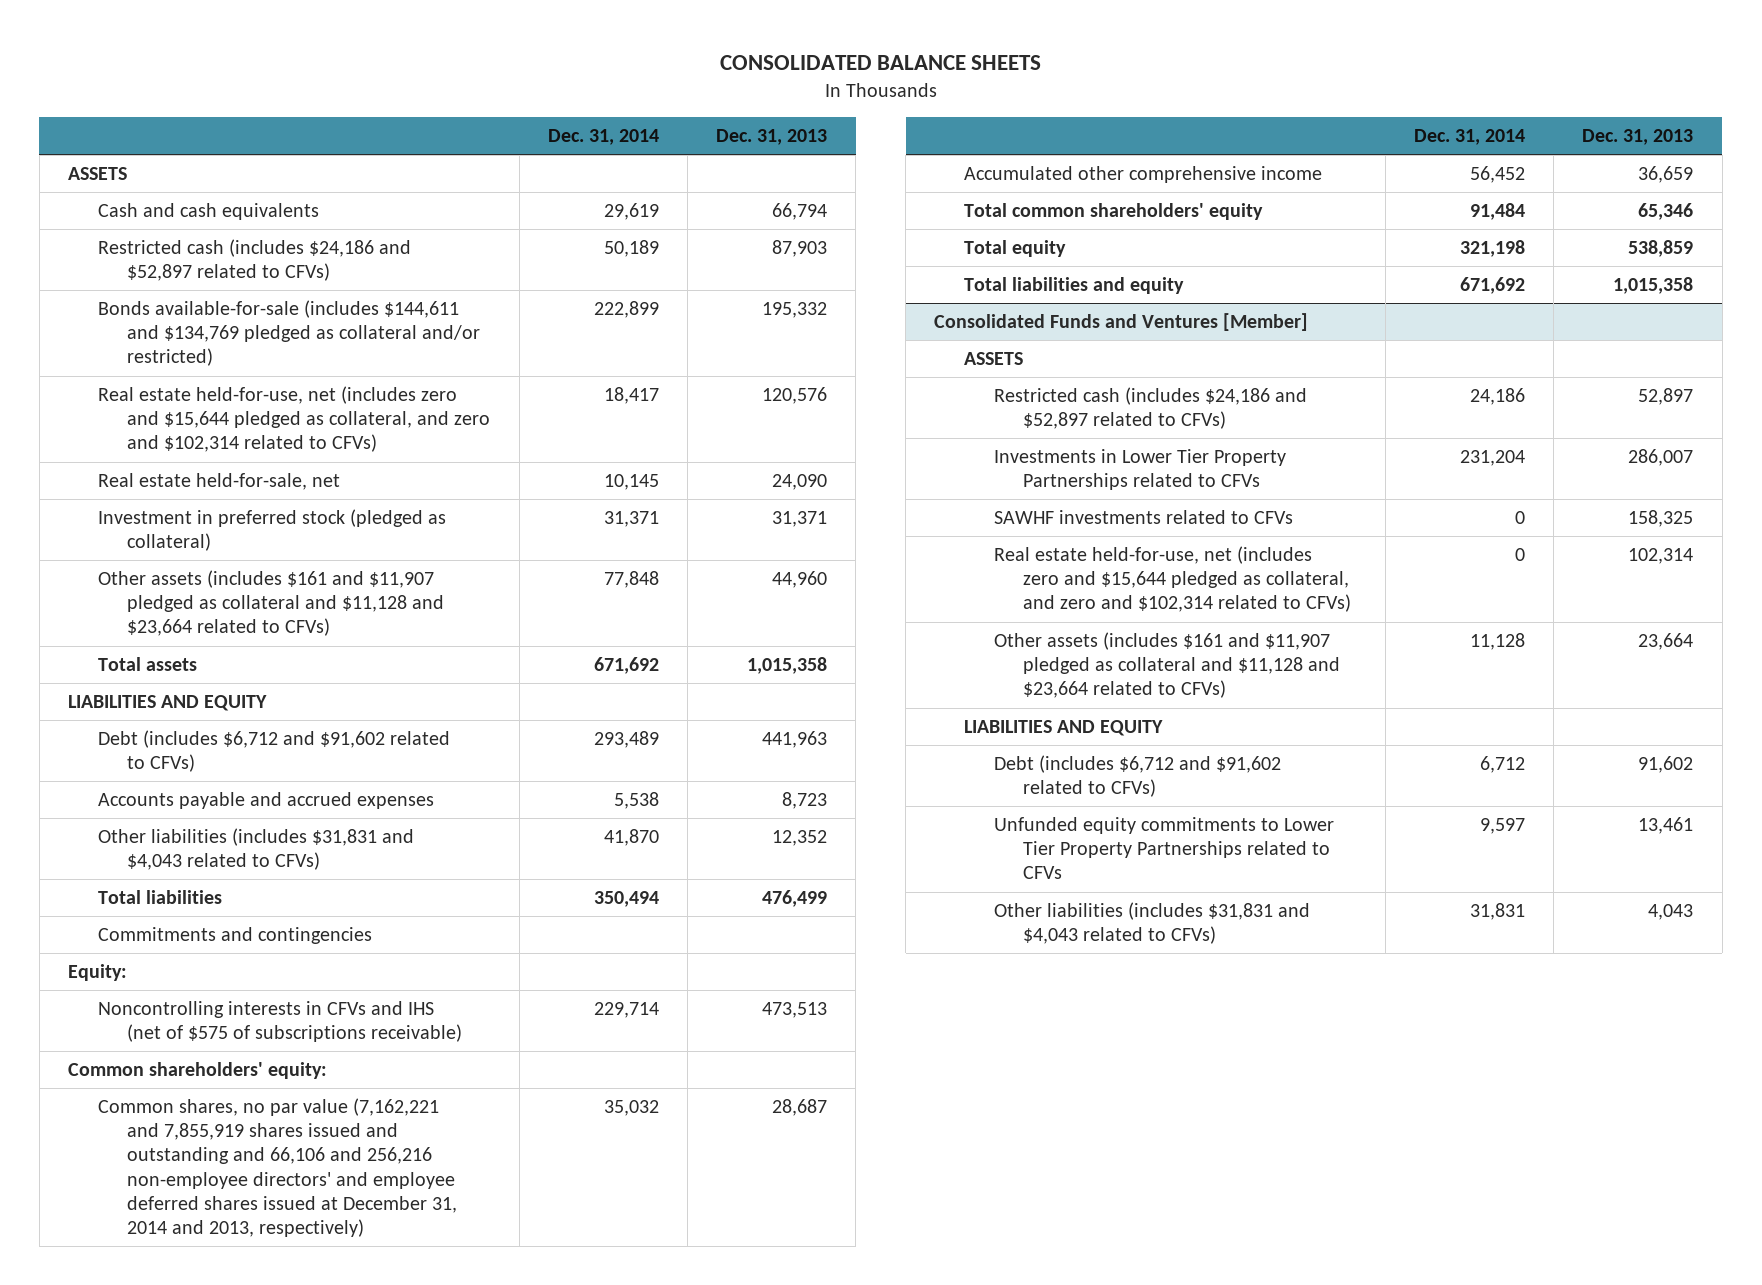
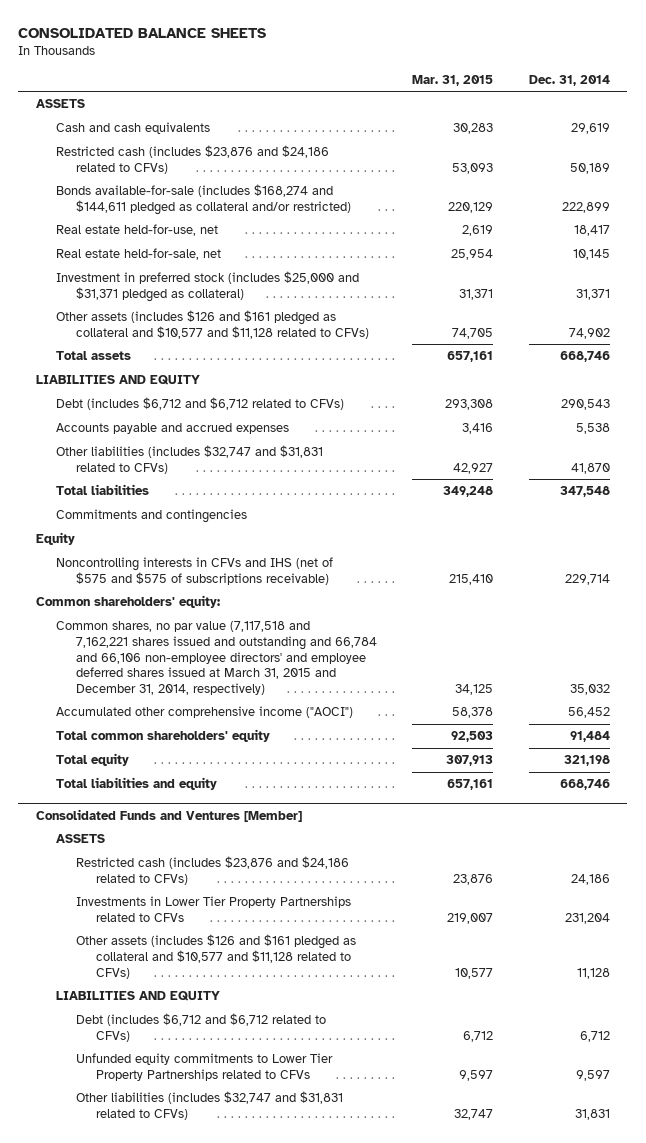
[716,128,828,145] Dec. 31, 2013 -> none
none -> [412,74,494,86] Mar. 31, 2015
[97,239,411,282] Restricted cash (includes $24,186 and $52,897 related to CFVs) -> [55,145,329,174] Restricted cash (includes $23,876 and $24,186 related to CFVs)
[97,300,481,367] Bonds available-for-sale (includes $144,611 and $134,769 pledged as collateral and/or restricted) -> [55,184,352,215] Bonds available-for-sale (includes $168,274 and $144,611 pledged as collateral and/or restricted)
[97,386,491,453] Real estate held-for-use, net (includes zero and $15,644 pledged as collateral, and zero and $102,314 related to CFVs) -> [55,224,218,237] Real estate held-for-use, net
[97,509,446,552] Investment in preferred stock (pledged as collateral) -> [55,271,359,302] Investment in preferred stock (includes $25,000 and $31,371 pledged as collateral)
[97,570,445,637] Other assets (includes $161 and $11,907 pledged as collateral and $11,128 and $23,664 related to CFVs) -> [55,310,370,339] Other assets (includes $126 and $161 pledged as collateral and $10,577 and $11,128 related to CFVs)
[603,571,659,589] 77,848 -> [568,327,610,339] 74,902
[593,657,659,675] 671,692 -> [559,351,610,363] 668,746
[97,730,450,773] Debt (includes $6,712 and $91,602 related to CFVs) -> [55,397,344,411] Debt (includes $6,712 and $6,712 related to CFVs)
[593,731,659,749] 293,489 -> [560,399,610,411] 290,543
[97,828,414,871] Other liabilities (includes $31,831 and $4,043 related to CFVs) -> [55,445,323,474] Other liabilities (includes $32,747 and $31,831 related to CFVs)
[593,891,659,908] 350,494 -> [559,486,610,498] 347,548
[68,964,128,982] Equity: -> [35,532,75,546] Equity
[97,1001,463,1043] Noncontrolling interests in CFVs and IHS (net of $575 of subscriptions receivable) -> [55,557,333,585] Noncontrolling interests in CFVs and IHS (net of $575 and $575 of subscriptions receivable)
[97,1098,458,1238] Common shares, no par value (7,162,221 and 7,855,919 shares issued and outstanding and 66,106 and 256,216 non-employee directors' and employee deferred shares issued at December 31, 2014 and 2013, respectively) -> [55,621,378,695] Common shares, no par value (7,117,518 and 7,162,221 shares issued and outstanding and 66,784 and 66,106 non-employee directors' and employee deferred shares issued at March 31, 2015 and December 31, 2014, respectively)
[963,166,1322,184] Accumulated other comprehensive income -> [55,706,353,719] Accumulated other comprehensive income ("AOCI")
[1460,277,1526,295] 671,692 -> [559,779,610,791] 668,746
[993,387,1307,430] Restricted cash (includes $24,186 and $52,897 related to CFVs) -> [76,856,350,885] Restricted cash (includes $23,876 and $24,186 related to CFVs)
[993,510,1293,525] SAWHF investments related to CFVs -> none
[993,546,1352,613] Real estate held-for-use, net (includes zero and $15,644 pledged as collateral, and zero and $102,314 related to CFVs) -> none
[993,632,1341,699] Other assets (includes $161 and $11,907 pledged as collateral and $11,128 and $23,664 related to CFVs) -> [76,934,357,979] Other assets (includes $126 and $161 pledged as collateral and $10,577 and $11,128 related to CFVs)
[993,755,1281,798] Debt (includes $6,712 and $91,602 related to CFVs) -> [76,1013,327,1042] Debt (includes $6,712 and $6,712 related to CFVs)
[993,902,1310,945] Other liabilities (includes $31,831 and $4,043 related to CFVs) -> [76,1091,344,1120] Other liabilities (includes $32,747 and $31,831 related to CFVs)

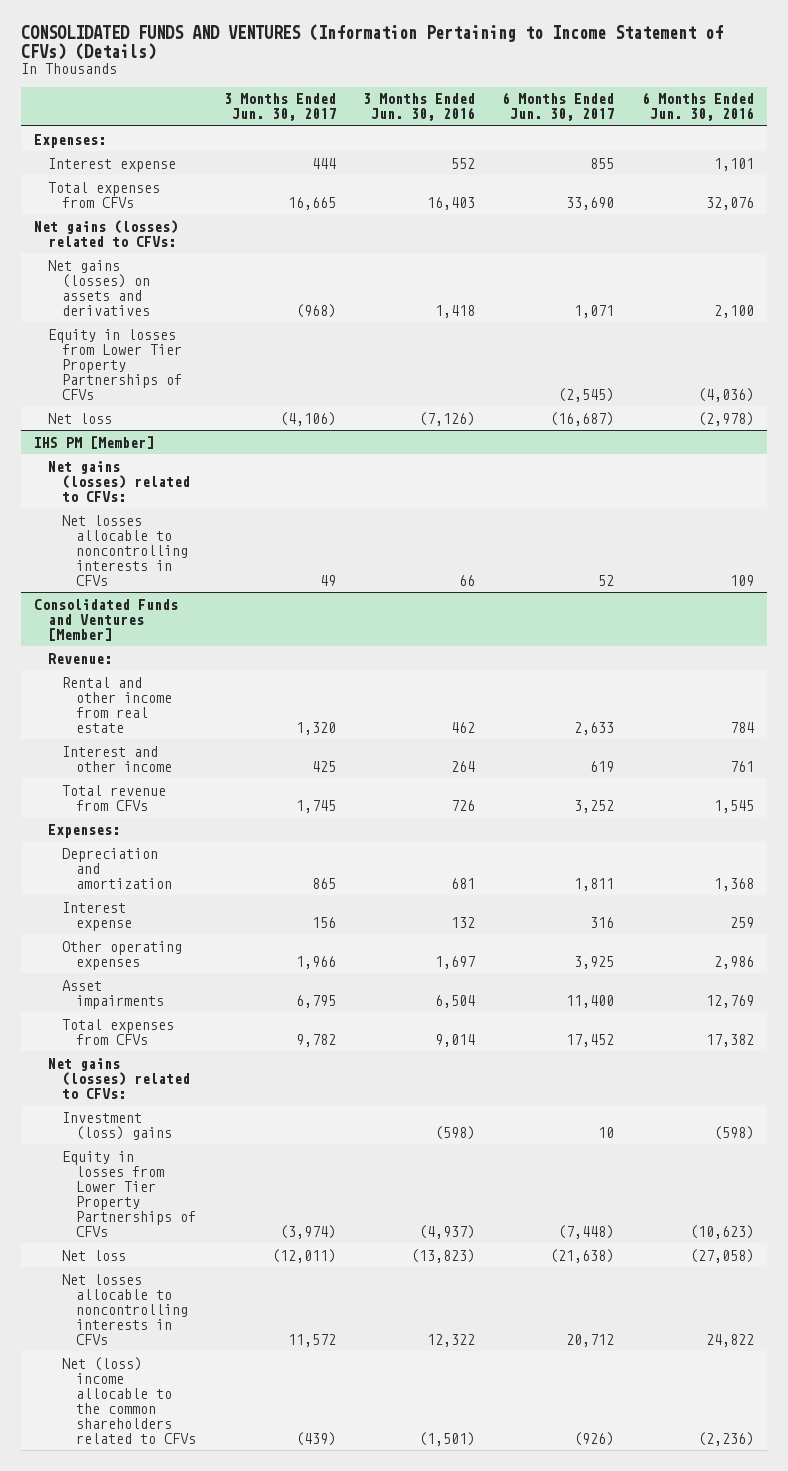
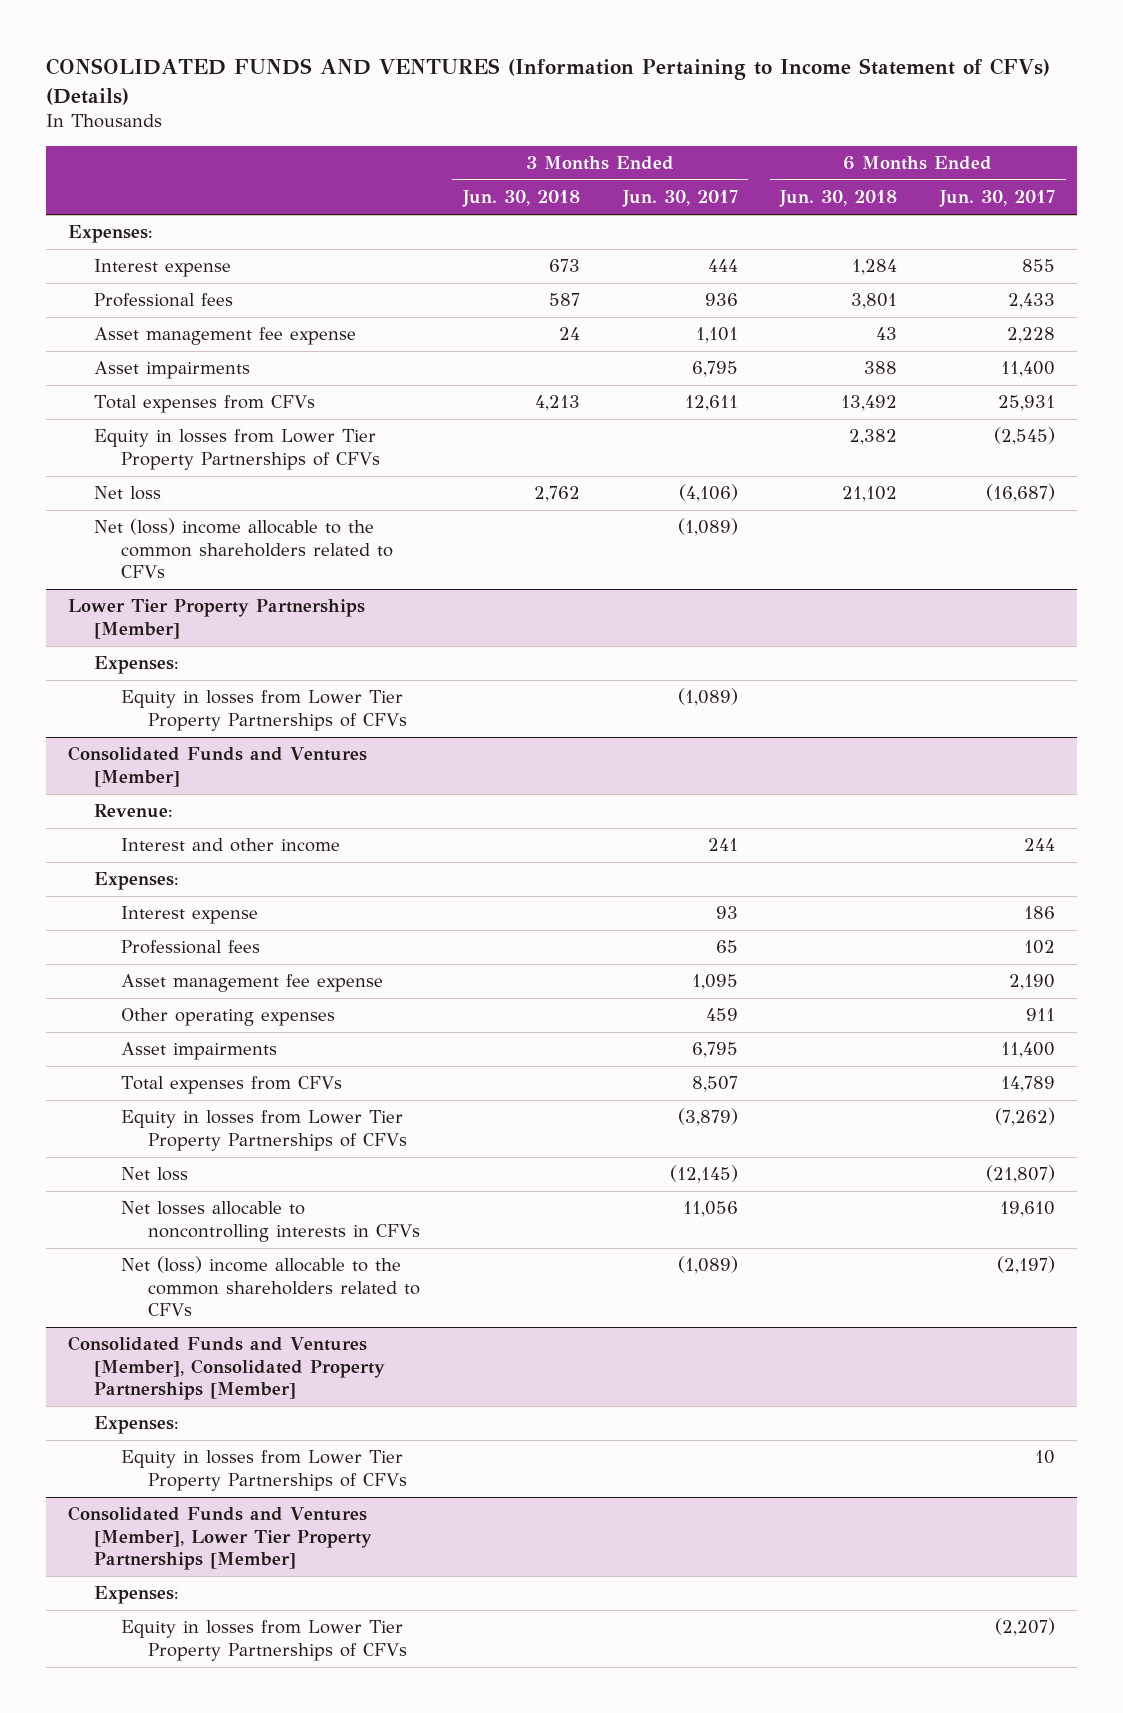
[363,93,476,122] 3 Months Ended Jun. 30, 2016 -> none
[641,92,754,122] 6 Months Ended Jun. 30, 2016 -> none
none -> [461,190,580,208] Jun. 30, 2018
none -> [779,190,898,208] Jun. 30, 2018
[34,219,179,247] Net gains (losses) related to CFVs: -> none
[48,259,151,316] Net gains (losses) on assets and derivatives -> none
none -> [94,293,234,308] Professional fees
none -> [94,327,357,346] Asset management fee expense
none -> [94,361,251,380] Asset impairments
[287,196,336,210] 16,665 -> [684,395,738,412] 12,611
[566,196,615,210] 33,690 -> [998,395,1056,412] 25,931
[34,435,155,449] IHS PM [Member] -> none
[48,460,191,502] Net gains (losses) related to CFVs: -> none
[62,514,189,586] Net losses allocable to noncontrolling interests in CFVs -> none
none -> [94,518,394,579] Net (loss) income allocable to the common shareholders related to CFVs
none -> [67,599,365,639] Lower Tier Property Partnerships [Member]
none -> [94,656,180,675] Expenses:
none -> [121,690,408,731] Equity in losses from Lower Tier Property Partnerships of CFVs
[62,676,173,733] Rental and other income from real estate -> none
[62,784,167,811] Total revenue from CFVs -> none
[311,760,336,772] 425 -> [707,838,738,852] 241
[590,760,615,772] 619 -> [1024,838,1056,852] 244
[62,847,173,889] Depreciation and amortization -> none
[311,916,336,928] 156 -> [715,906,738,920] 93
[590,916,615,928] 316 -> [1024,906,1056,920] 186
none -> [121,940,261,955] Professional fees
none -> [121,974,384,993] Asset management fee expense
[295,955,336,969] 1,966 -> [705,1008,738,1022] 459
[574,955,615,969] 3,925 -> [1026,1008,1056,1022] 911
[48,1057,191,1099] Net gains (losses) related to CFVs: -> none
[62,1111,173,1140] Investment (loss) gains -> none
[295,1033,336,1047] 9,782 -> [691,1076,738,1093] 8,507
[566,1033,615,1047] 17,452 -> [1001,1076,1056,1093] 14,789
[279,1224,336,1239] (3,974) -> [677,1108,738,1127] (3,879)
[558,1224,615,1239] (7,448) -> [995,1108,1056,1127] (7,262)
[271,1248,336,1263] (12,011) -> [669,1165,738,1184] (12,145)
[550,1248,615,1263] (21,638) -> [986,1165,1056,1184] (21,807)
[287,1333,336,1347] 11,572 -> [682,1201,738,1218] 11,056
[566,1333,615,1347] 20,712 -> [1000,1201,1056,1218] 19,610
[295,1431,336,1446] (439) -> [677,1256,738,1275] (1,089)
[574,1431,615,1446] (926) -> [997,1256,1056,1275] (2,197)
none -> [67,1336,386,1401] Consolidated Funds and Ventures [Member], Consolidated Property Partnerships [Member]
none -> [94,1416,180,1435] Expenses:
none -> [121,1450,408,1491] Equity in losses from Lower Tier Property Partnerships of CFVs
none -> [67,1506,373,1571] Consolidated Funds and Ventures [Member], Lower Tier Property Partnerships [Member]
none -> [94,1586,180,1605] Expenses:
none -> [121,1620,408,1661] Equity in losses from Lower Tier Property Partnerships of CFVs

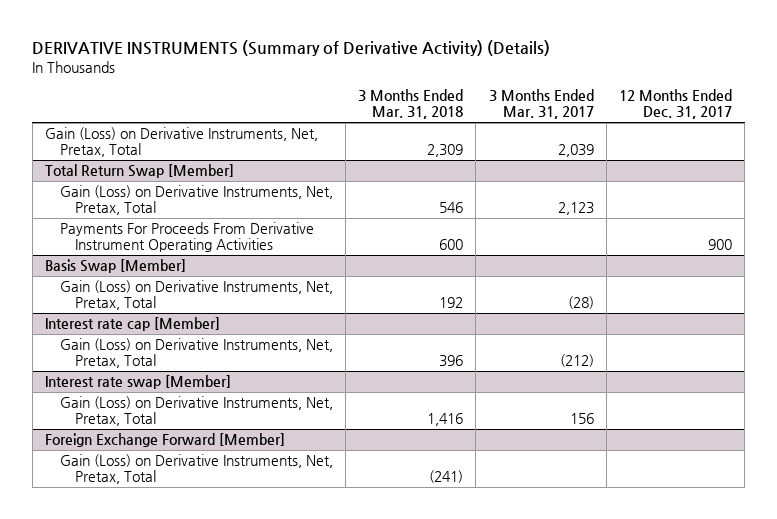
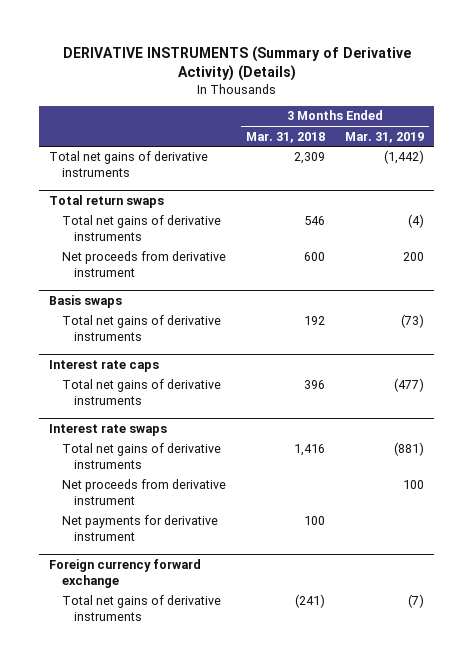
[488,89,594,120] 3 Months Ended Mar. 31, 2017 -> none
[619,89,733,120] 12 Months Ended Dec. 31, 2017 -> none
none -> [345,131,425,143] Mar. 31, 2019
[59,222,314,253] Payments For Proceeds From Derivative Instrument Operating Activities -> none
[45,127,319,158] Gain (Loss) on Derivative Instruments, Net, Pretax, Total -> [49,151,209,178] Total net gains of derivative instruments
[45,164,235,179] Total Return Swap [Member] -> [49,195,165,209] Total return swaps
[59,185,333,216] Gain (Loss) on Derivative Instruments, Net, Pretax, Total -> [61,215,221,242] Total net gains of derivative instruments
none -> [61,251,226,278] Net proceeds from derivative instrument
[45,259,187,274] Basis Swap [Member] -> [49,295,123,309] Basis swaps
[59,280,333,311] Gain (Loss) on Derivative Instruments, Net, Pretax, Total -> [61,315,221,342] Total net gains of derivative instruments
[45,317,221,332] Interest rate cap [Member] -> [49,360,160,373] Interest rate caps
[59,338,333,369] Gain (Loss) on Derivative Instruments, Net, Pretax, Total -> [61,379,221,406] Total net gains of derivative instruments
[45,375,232,390] Interest rate swap [Member] -> [49,424,168,437] Interest rate swaps
[59,396,333,427] Gain (Loss) on Derivative Instruments, Net, Pretax, Total -> [61,443,221,470] Total net gains of derivative instruments
none -> [61,479,226,506] Net proceeds from derivative instrument
none -> [61,515,218,542] Net payments for derivative instrument
[45,433,286,448] Foreign Exchange Forward [Member] -> [49,559,202,588] Foreign currency forward exchange
[59,454,333,485] Gain (Loss) on Derivative Instruments, Net, Pretax, Total -> [61,595,221,622] Total net gains of derivative instruments

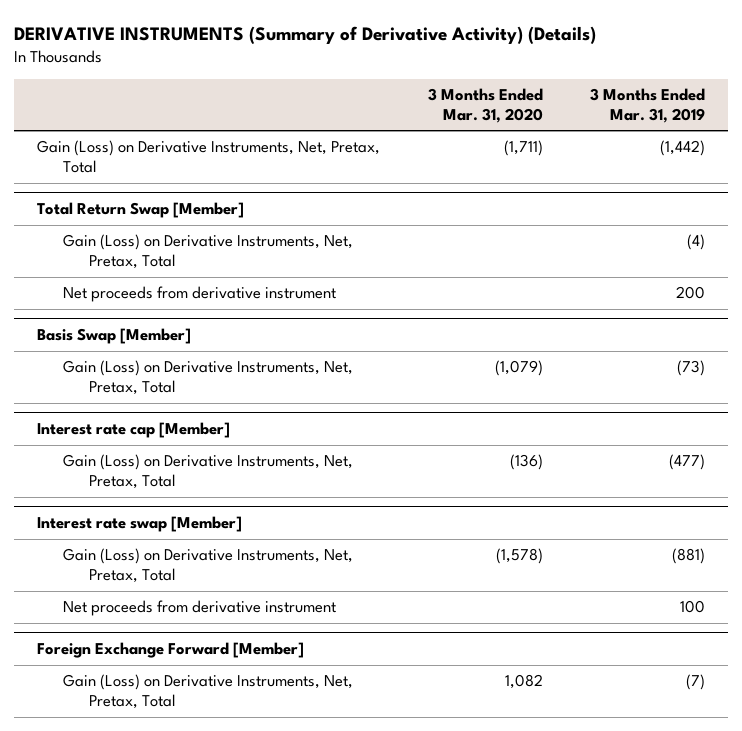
[245,131,325,143] Mar. 31, 2018 -> none
none -> [427,87,543,123] 3 Months Ended Mar. 31, 2020
[49,151,209,178] Total net gains of derivative instruments -> [37,140,381,174] Gain (Loss) on Derivative Instruments, Net, Pretax, Total
[49,195,165,209] Total return swaps -> [37,202,245,219] Total Return Swap [Member]
[61,215,221,242] Total net gains of derivative instruments -> [63,234,354,270] Gain (Loss) on Derivative Instruments, Net, Pretax, Total
[49,295,123,309] Basis swaps -> [37,328,192,345] Basis Swap [Member]
[61,315,221,342] Total net gains of derivative instruments -> [63,360,354,396] Gain (Loss) on Derivative Instruments, Net, Pretax, Total
[49,360,160,373] Interest rate caps -> [37,422,231,439] Interest rate cap [Member]
[61,379,221,406] Total net gains of derivative instruments -> [63,454,354,490] Gain (Loss) on Derivative Instruments, Net, Pretax, Total
[49,424,168,437] Interest rate swaps -> [37,516,243,533] Interest rate swap [Member]
[61,443,221,470] Total net gains of derivative instruments -> [63,548,354,584] Gain (Loss) on Derivative Instruments, Net, Pretax, Total
[61,515,218,542] Net payments for derivative instrument -> none
[49,559,202,588] Foreign currency forward exchange -> [37,642,305,659] Foreign Exchange Forward [Member]
[61,595,221,622] Total net gains of derivative instruments -> [63,674,354,710] Gain (Loss) on Derivative Instruments, Net, Pretax, Total

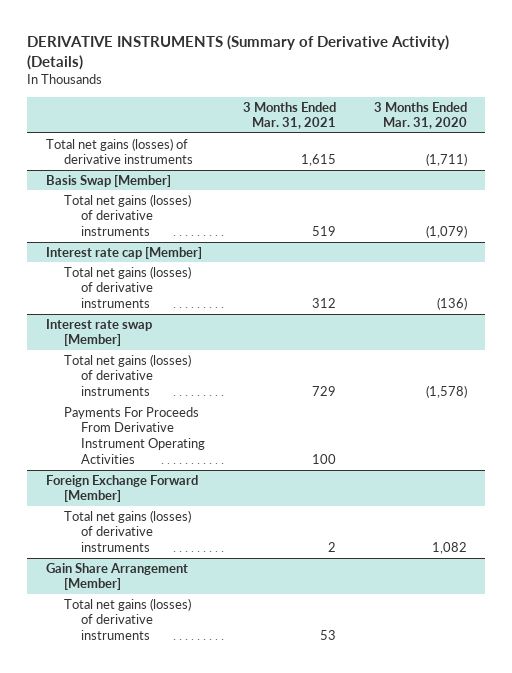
[589,87,705,123] 3 Months Ended Mar. 31, 2019 -> none
none -> [243,101,337,130] 3 Months Ended Mar. 31, 2021
[37,202,245,219] Total Return Swap [Member] -> none
[63,234,354,270] Gain (Loss) on Derivative Instruments, Net, Pretax, Total -> none
[63,286,337,303] Net proceeds from derivative instrument -> none
[37,140,381,174] Gain (Loss) on Derivative Instruments, Net, Pretax, Total -> [45,137,193,165] Total net gains (losses) of derivative instruments
[63,360,354,396] Gain (Loss) on Derivative Instruments, Net, Pretax, Total -> [63,193,191,237] Total net gains (losses) of derivative instruments
[63,454,354,490] Gain (Loss) on Derivative Instruments, Net, Pretax, Total -> [63,265,191,309] Total net gains (losses) of derivative instruments
[63,600,337,617] Net proceeds from derivative instrument -> none
[63,548,354,584] Gain (Loss) on Derivative Instruments, Net, Pretax, Total -> [63,353,191,397] Total net gains (losses) of derivative instruments
none -> [63,406,206,465] Payments For Proceeds From Derivative Instrument Operating Activities
[63,674,354,710] Gain (Loss) on Derivative Instruments, Net, Pretax, Total -> [63,509,191,553] Total net gains (losses) of derivative instruments
none -> [45,562,188,591] Gain Share Arrangement [Member]
none -> [63,597,191,641] Total net gains (losses) of derivative instruments

